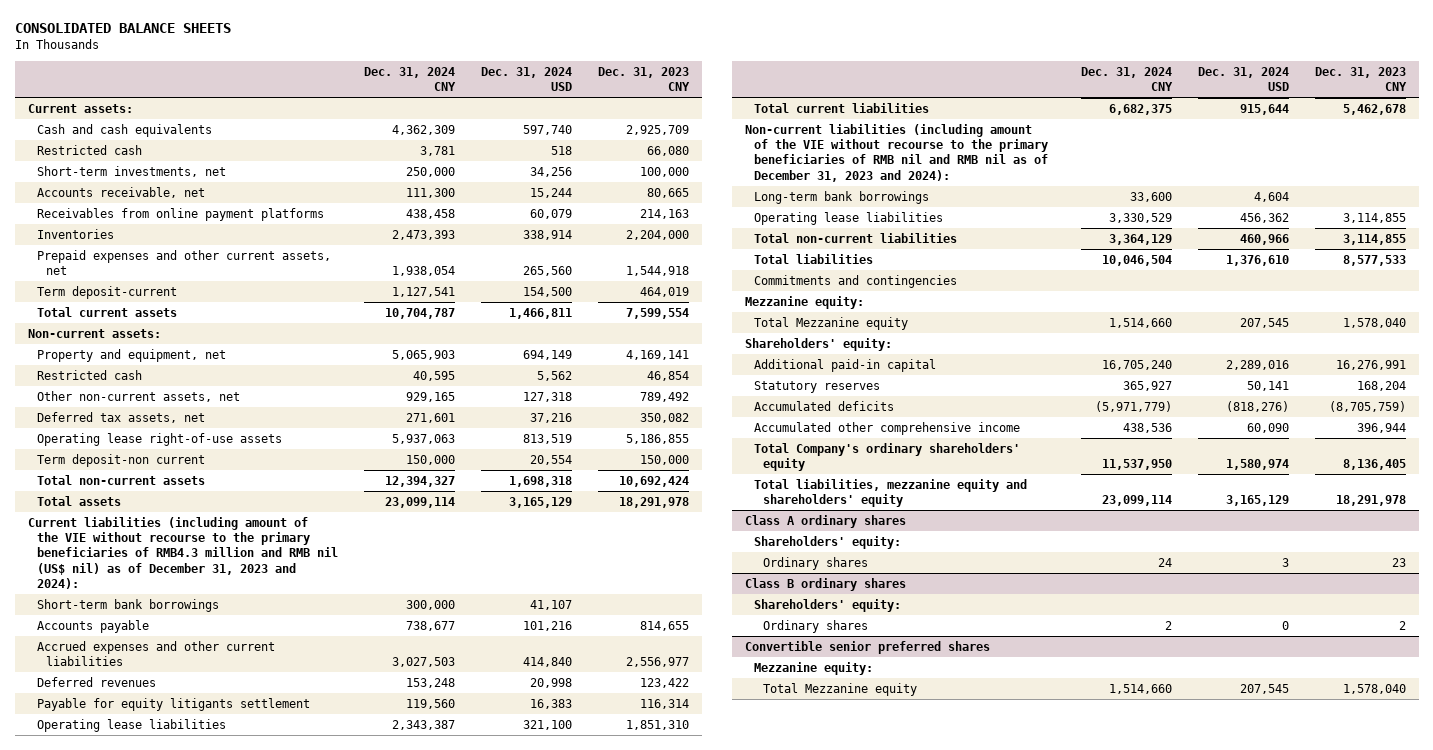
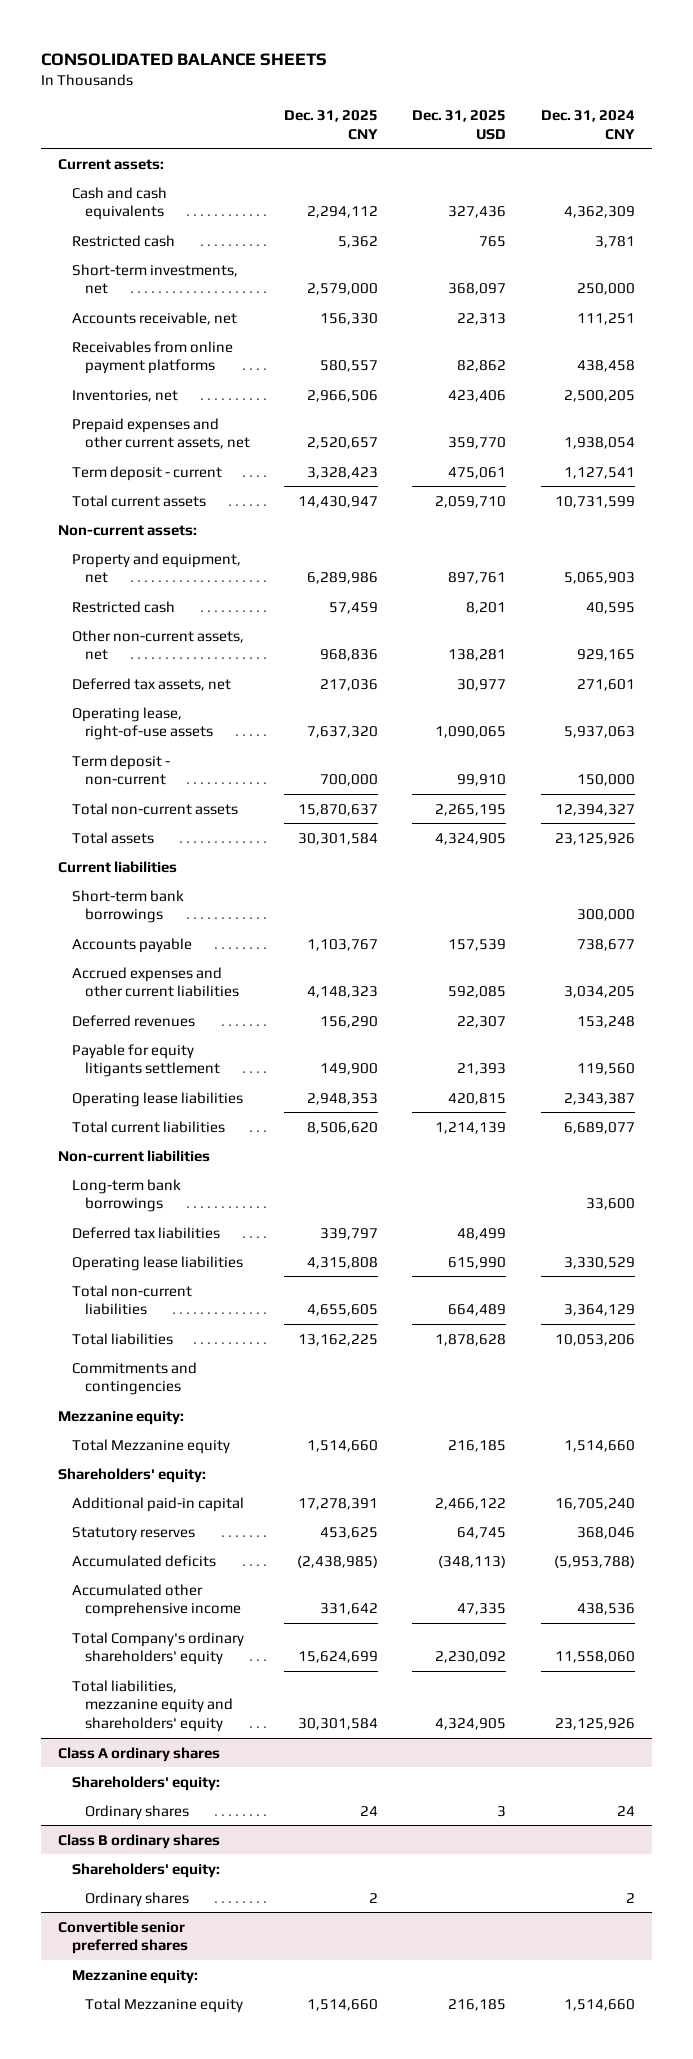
[480,66,572,92] Dec. 31, 2024 USD -> none
[597,66,690,92] Dec. 31, 2023 CNY -> none
none -> [284,109,379,140] Dec. 31, 2025 CNY
none -> [412,109,507,140] Dec. 31, 2025 USD
[405,187,455,198] 111,300 -> [576,312,635,325] 111,251
[36,228,114,239] Inventories -> [71,389,178,402] Inventories, net
[391,229,455,240] 2,473,393 -> [563,389,635,402] 2,500,205
[36,285,177,299] Term deposit-current -> [71,465,222,481] Term deposit - current
[384,307,455,319] 10,704,787 -> [554,495,635,508] 10,731,599
[36,432,282,446] Operating lease right-of-use assets -> [71,706,214,741] Operating lease, right-of-use assets
[36,453,205,467] Term deposit-non current -> [71,754,170,786] Term deposit - non-current
[384,496,455,508] 23,099,114 -> [554,832,635,845] 23,125,926
[27,516,338,589] Current liabilities (including amount of the VIE without recourse to the primary beneficiaries of RMB4.3 million and RMB nil (US$ nil) as of December 31, 2023 and 2024): -> [58,860,178,873] Current liabilities
[391,657,455,668] 3,027,503 -> [563,986,635,999] 3,034,205
[1108,103,1172,115] 6,682,375 -> [563,1121,635,1134] 6,689,077
[744,123,1048,182] Non-current liabilities (including amount of the VIE without recourse to the primary beneficiaries of RMB nil and RMB nil as of December 31, 2023 and 2024): -> [58,1149,211,1162] Non-current liabilities
none -> [71,1226,220,1239] Deferred tax liabilities
[1101,254,1172,266] 10,046,504 -> [554,1333,635,1346] 10,053,206
[1122,380,1172,391] 365,927 -> [576,1526,635,1539] 368,046
[1094,400,1172,412] (5,971,779) -> [553,1554,635,1568] (5,953,788)
[1101,459,1172,471] 11,537,950 -> [554,1651,635,1664] 11,558,060
[1101,495,1172,507] 23,099,114 -> [554,1717,635,1730] 23,125,926

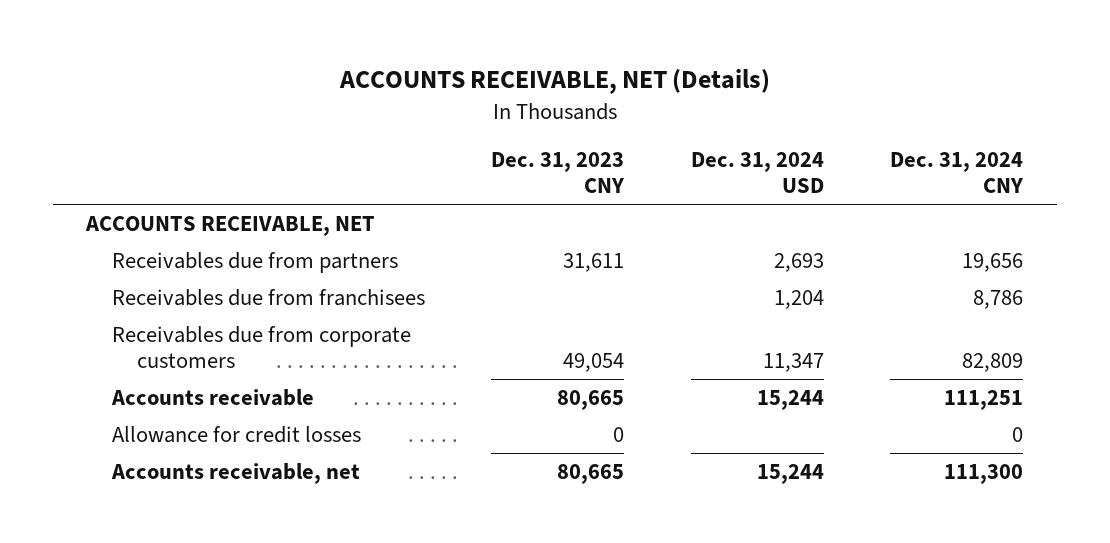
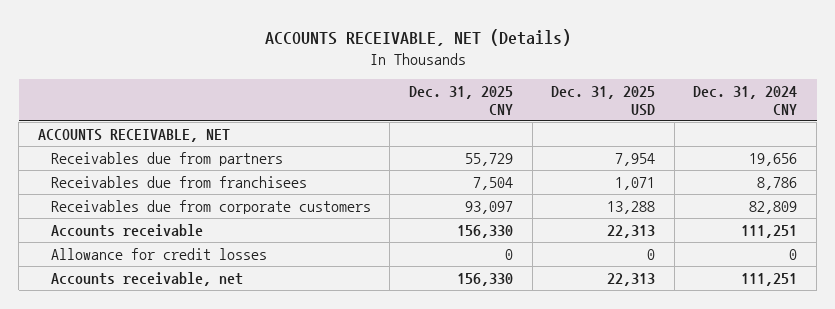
[491,151,625,194] Dec. 31, 2023 CNY -> none
[690,151,824,194] Dec. 31, 2024 USD -> none
none -> [408,85,513,115] Dec. 31, 2025 CNY
none -> [551,85,656,116] Dec. 31, 2025 USD
[944,463,1024,484] 111,300 -> [741,272,798,286] 111,251

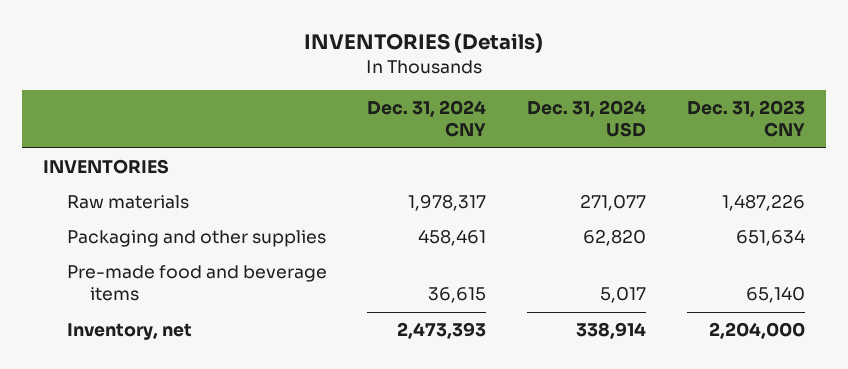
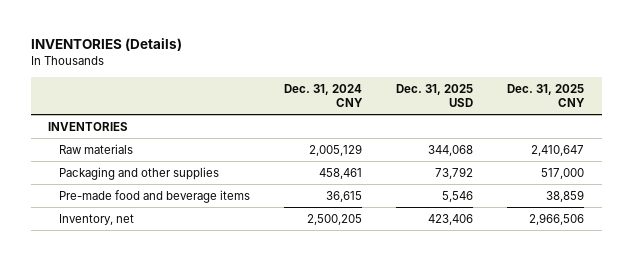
[527,100,647,138] Dec. 31, 2024 USD -> none
[687,100,806,138] Dec. 31, 2023 CNY -> none
none -> [396,83,474,107] Dec. 31, 2025 USD
none -> [507,83,586,107] Dec. 31, 2025 CNY
[408,194,487,212] 1,978,317 -> [309,143,363,156] 2,005,129
[397,322,487,340] 2,473,393 -> [307,213,363,225] 2,500,205

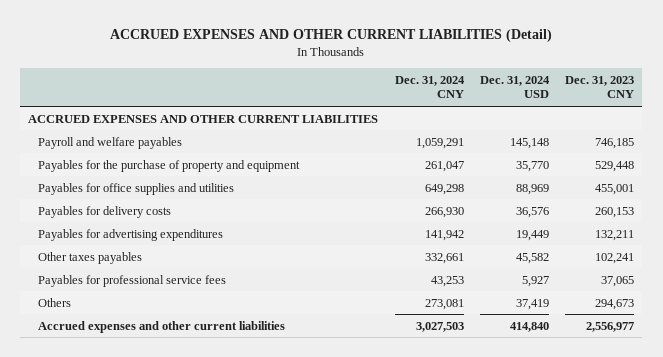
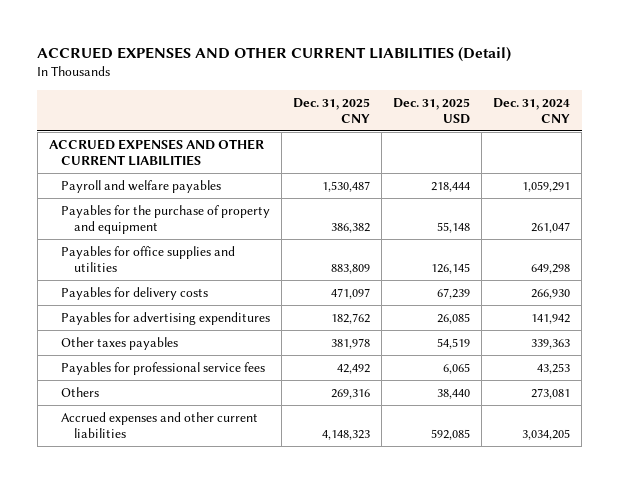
[479,75,550,99] Dec. 31, 2024 USD -> none
[565,75,635,99] Dec. 31, 2023 CNY -> none
none -> [293,97,371,123] Dec. 31, 2025 CNY
none -> [393,97,471,124] Dec. 31, 2025 USD
[424,252,464,264] 332,661 -> [531,338,571,349] 339,363
[415,321,464,332] 3,027,503 -> [522,428,571,440] 3,034,205

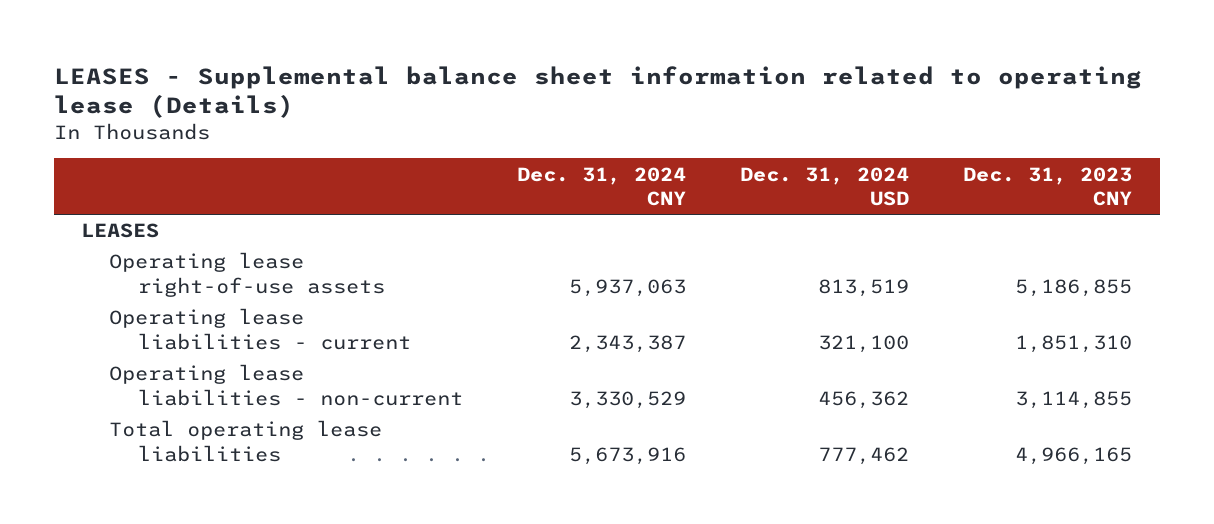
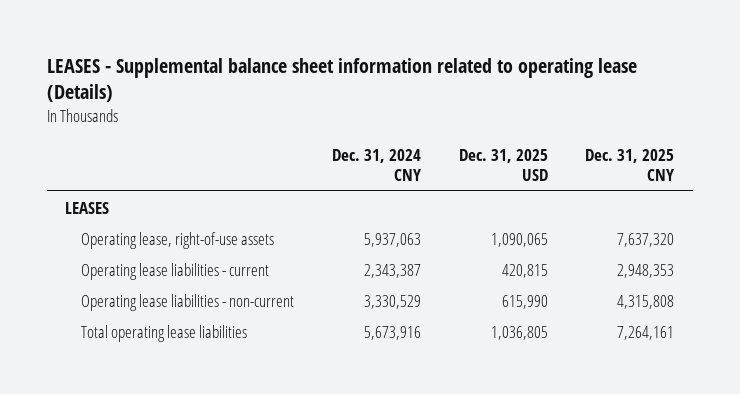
[740,166,910,207] Dec. 31, 2024 USD -> none
[963,166,1133,207] Dec. 31, 2023 CNY -> none
none -> [458,149,548,182] Dec. 31, 2025 USD
none -> [585,149,675,182] Dec. 31, 2025 CNY
[109,252,385,297] Operating lease right-of-use assets -> [81,231,275,249] Operating lease, right-of-use assets

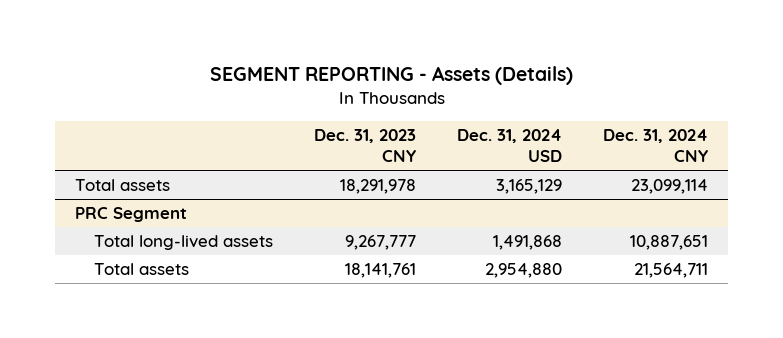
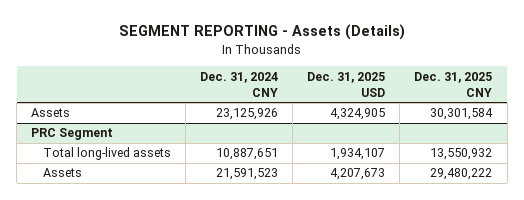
[314,129,417,163] Dec. 31, 2023 CNY -> none
[457,129,563,163] Dec. 31, 2024 USD -> none
none -> [307,71,386,98] Dec. 31, 2025 USD
none -> [414,71,493,98] Dec. 31, 2025 CNY
[75,178,171,191] Total assets -> [31,108,71,118] Assets
[631,178,709,194] 23,099,114 -> [216,108,279,121] 23,125,926
[94,262,190,275] Total assets -> [43,168,83,178] Assets
[634,262,709,278] 21,564,711 -> [216,168,279,181] 21,591,523

